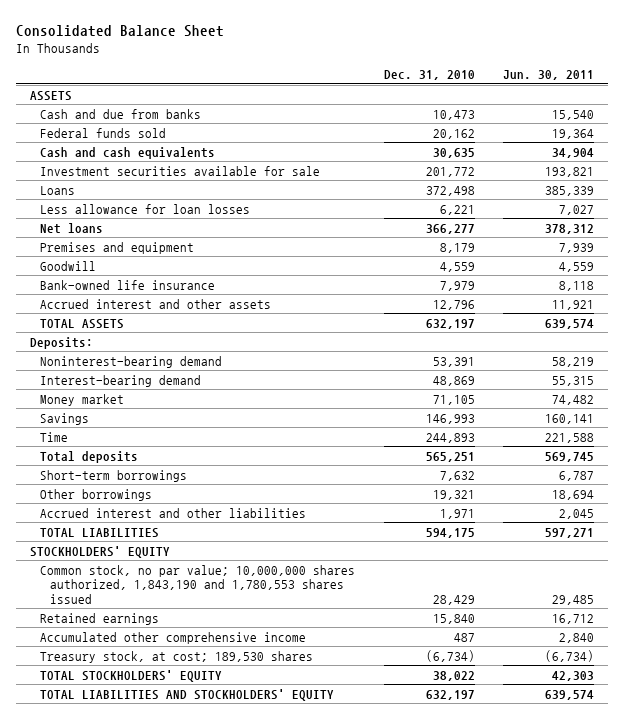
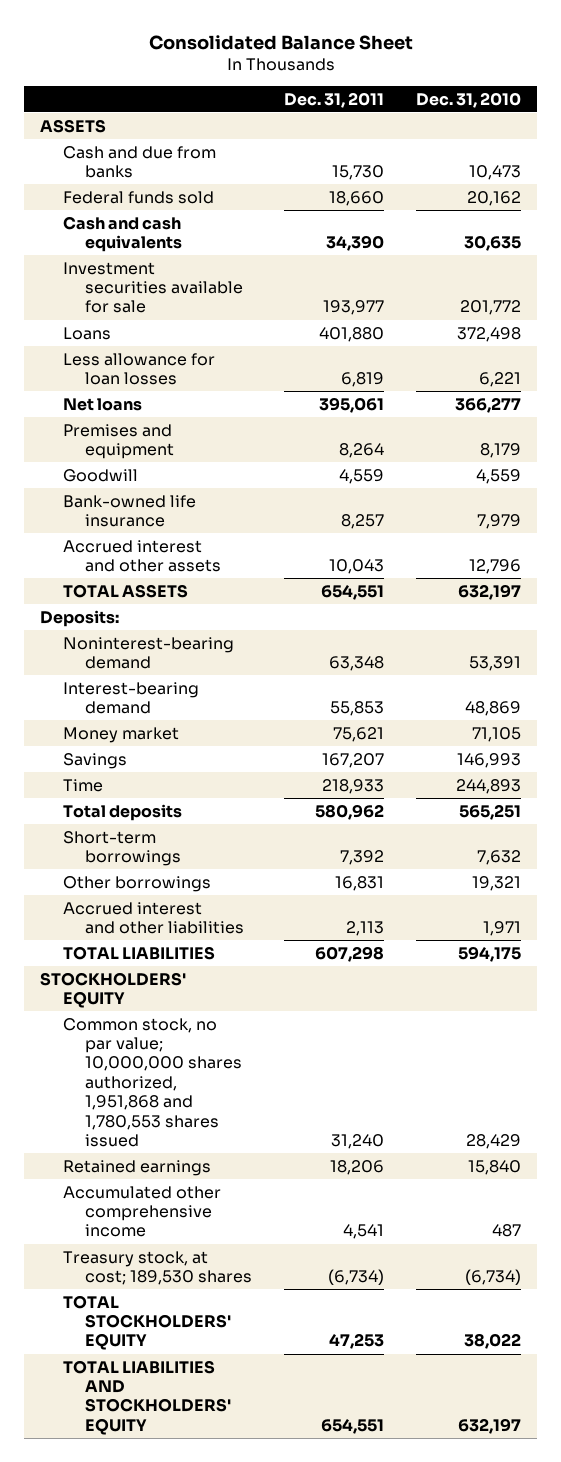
[502,70,594,81] Jun. 30, 2011 -> none
none -> [284,91,385,108] Dec. 31, 2011
[40,564,356,604] Common stock, no par value; 10,000,000 shares authorized, 1,843,190 and 1,780,553 shares issued -> [62,1017,243,1147] Common stock, no par value; 10,000,000 shares authorized, 1,951,868 and 1,780,553 shares issued

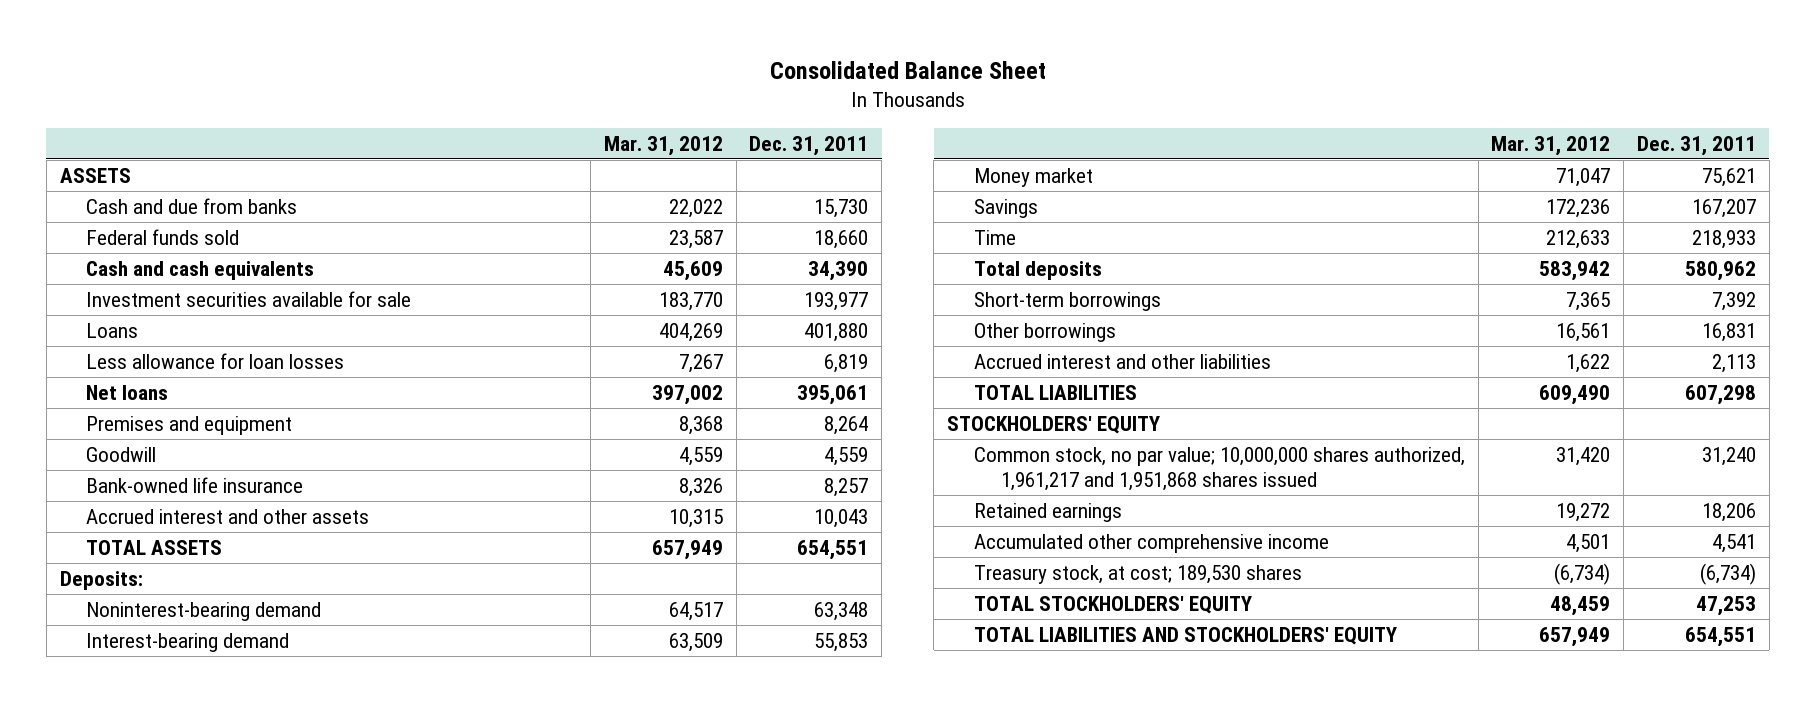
[416,91,522,108] Dec. 31, 2010 -> none
none -> [603,135,723,156] Mar. 31, 2012
[62,1017,243,1147] Common stock, no par value; 10,000,000 shares authorized, 1,951,868 and 1,780,553 shares issued -> [973,446,1465,491] Common stock, no par value; 10,000,000 shares authorized, 1,961,217 and 1,951,868 shares issued

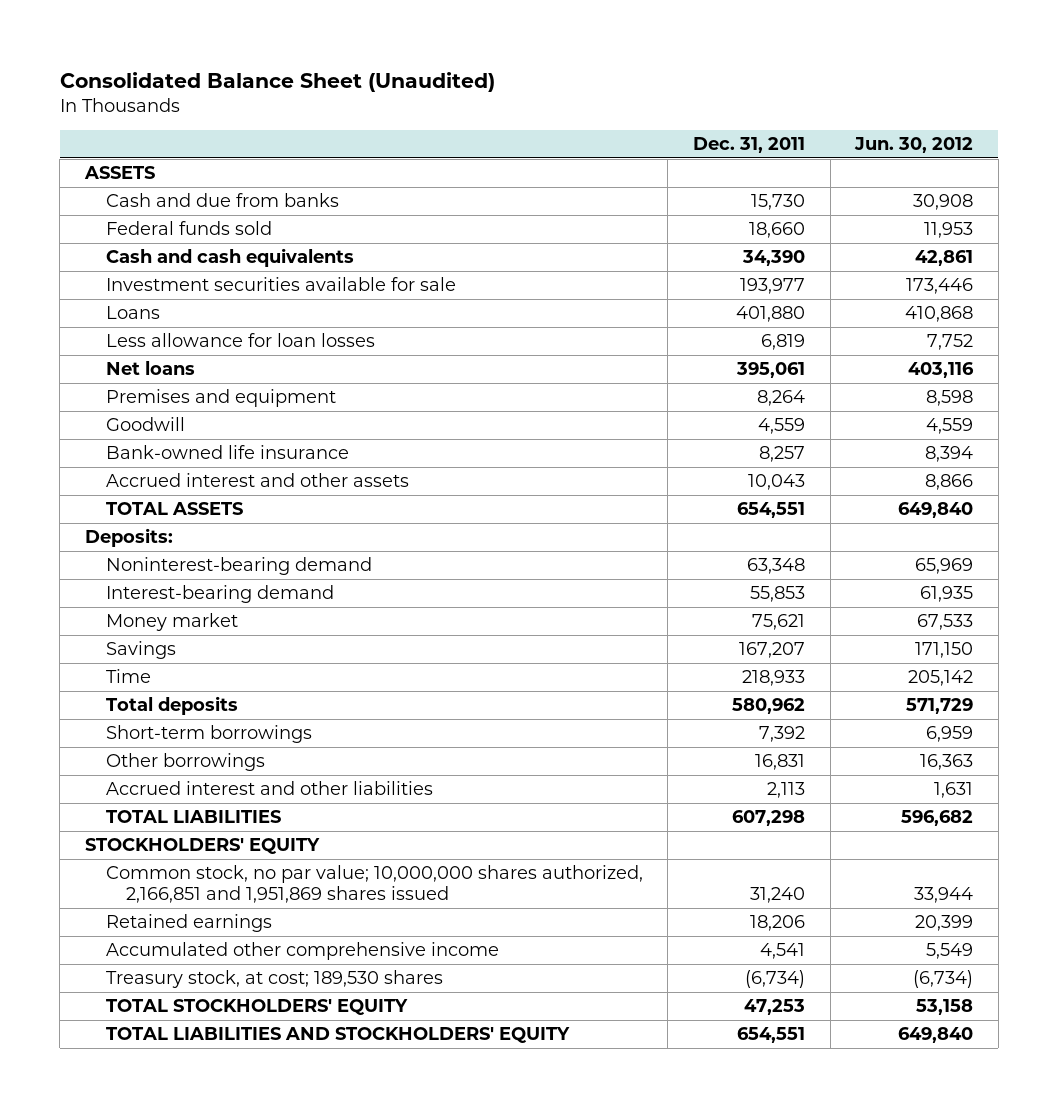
[769,60,1046,79] Consolidated Balance Sheet -> [59,71,495,92] Consolidated Balance Sheet (Unaudited)
[603,135,723,156] Mar. 31, 2012 -> none
none -> [854,136,974,153] Jun. 30, 2012
[973,446,1465,491] Common stock, no par value; 10,000,000 shares authorized, 1,961,217 and 1,951,868 shares issued -> [105,865,643,904] Common stock, no par value; 10,000,000 shares authorized, 2,166,851 and 1,951,869 shares issued

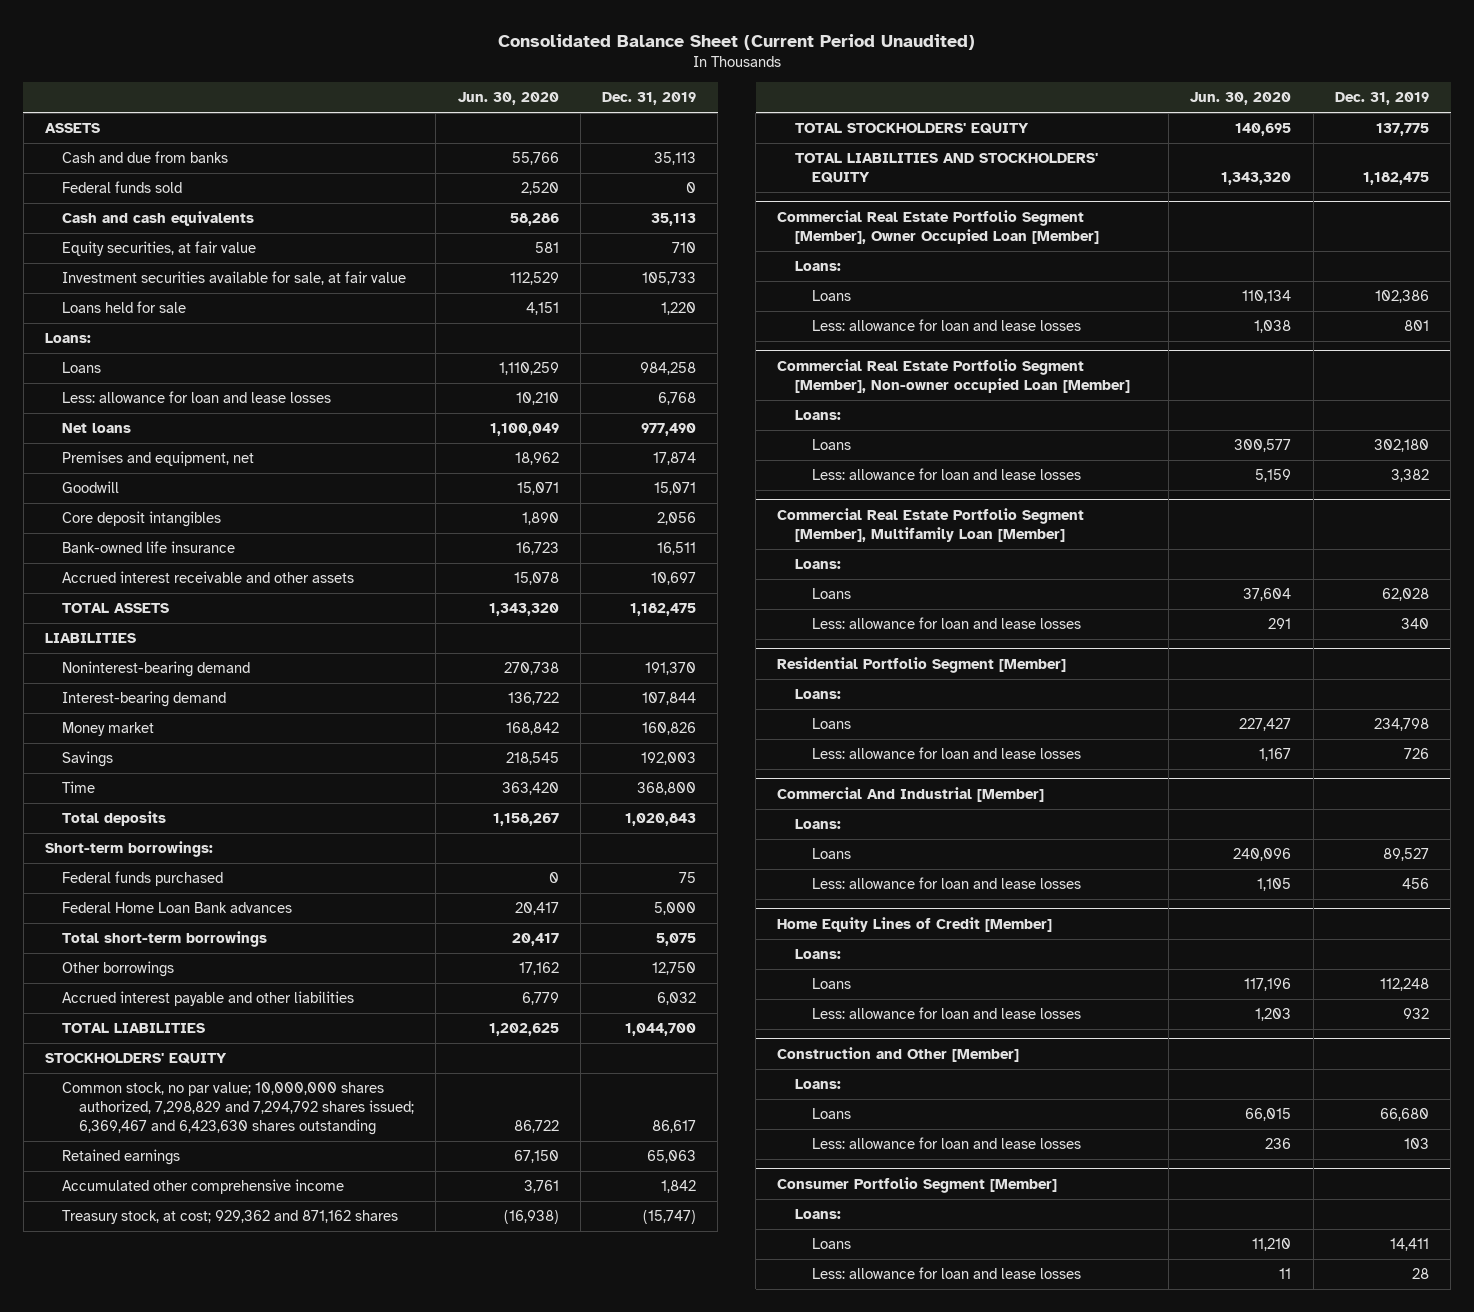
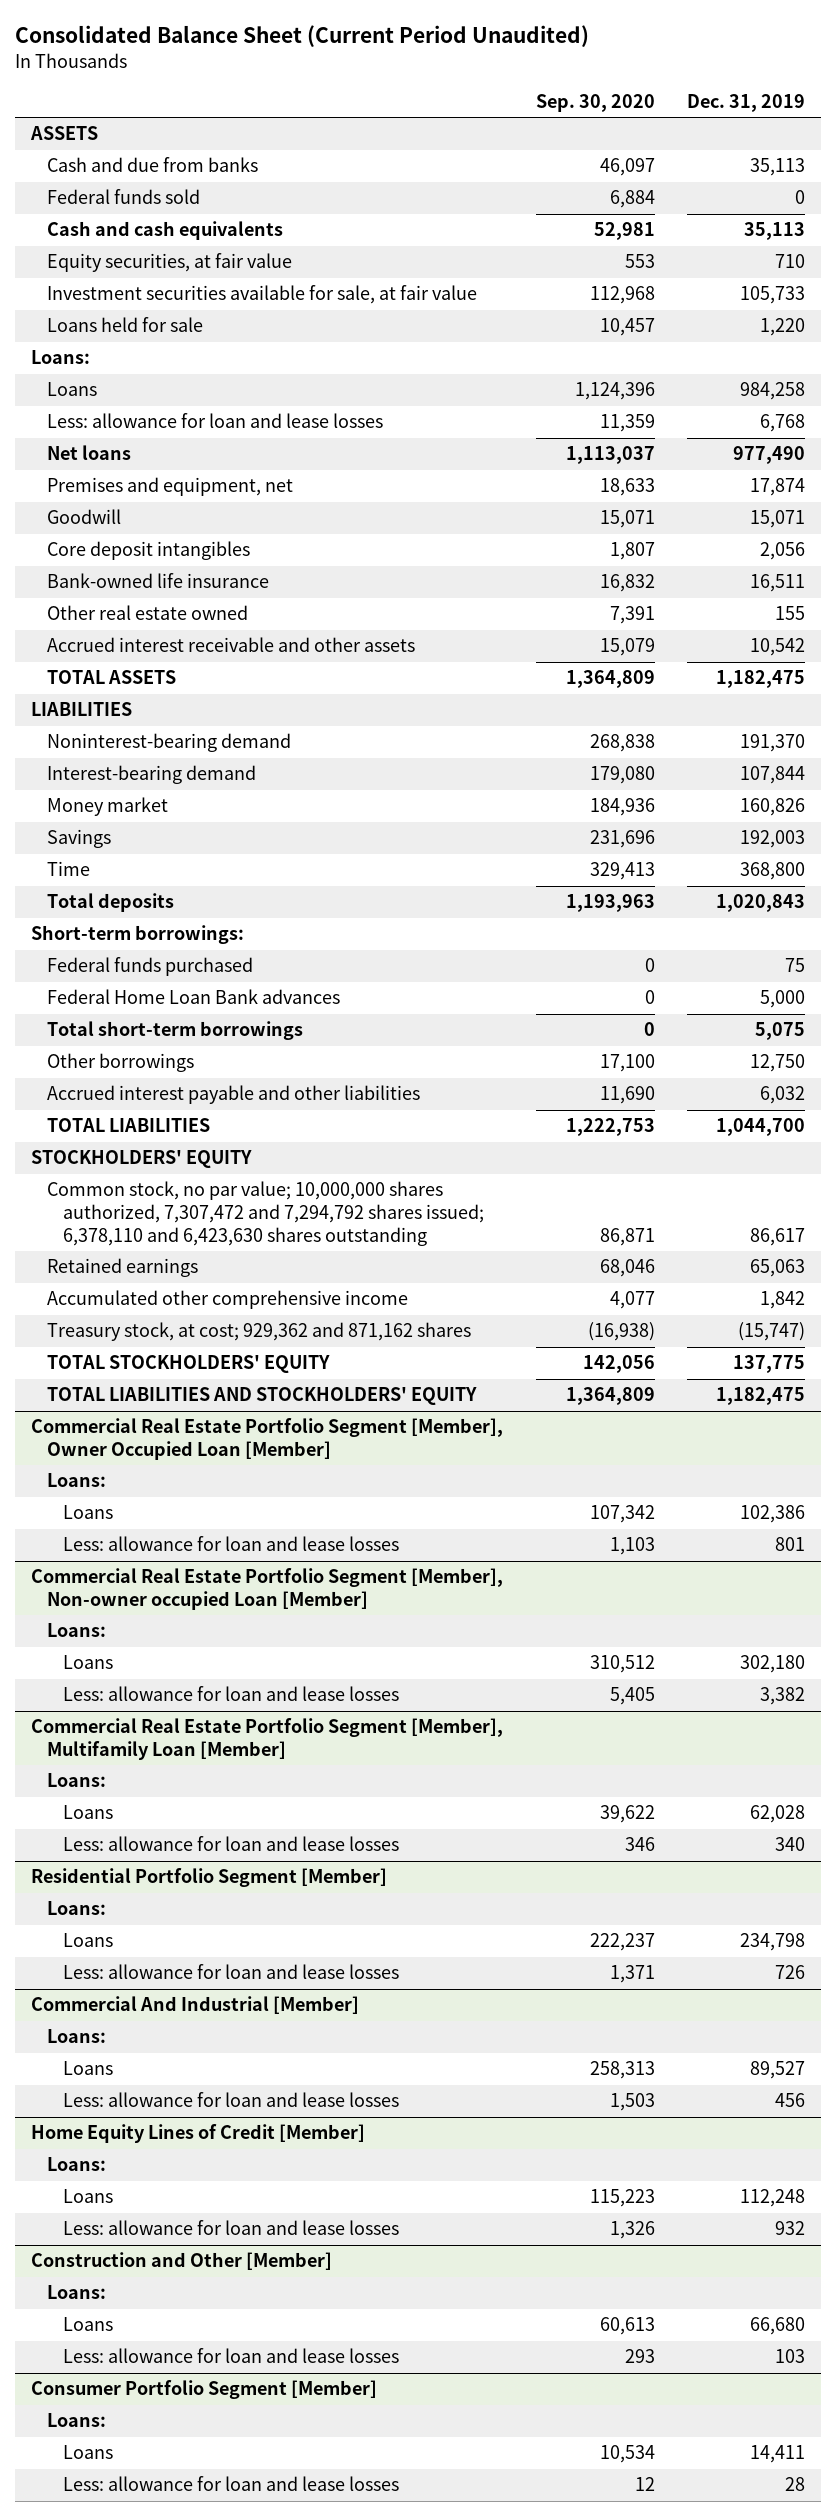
[457,92,559,106] Jun. 30, 2020 -> none
none -> [535,94,655,113] Sep. 30, 2020
none -> [47,605,249,621] Other real estate owned
[651,572,697,586] 10,697 -> [750,638,806,657] 10,542
[62,1082,415,1136] Common stock, no par value; 10,000,000 shares authorized, 7,298,829 and 7,294,792 shares issued; 6,369,467 and 6,423,630 shares outstanding -> [47,1181,484,1246] Common stock, no par value; 10,000,000 shares authorized, 7,307,472 and 7,294,792 shares issued; 6,378,110 and 6,423,630 shares outstanding

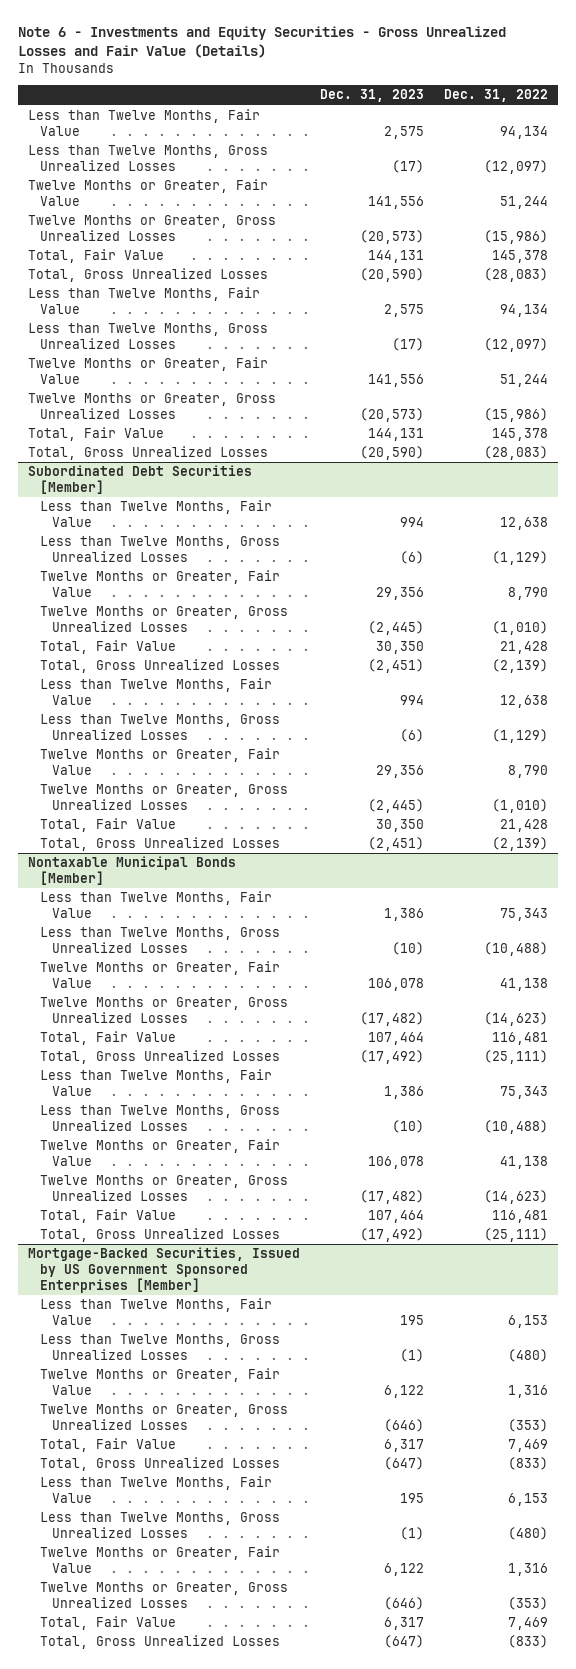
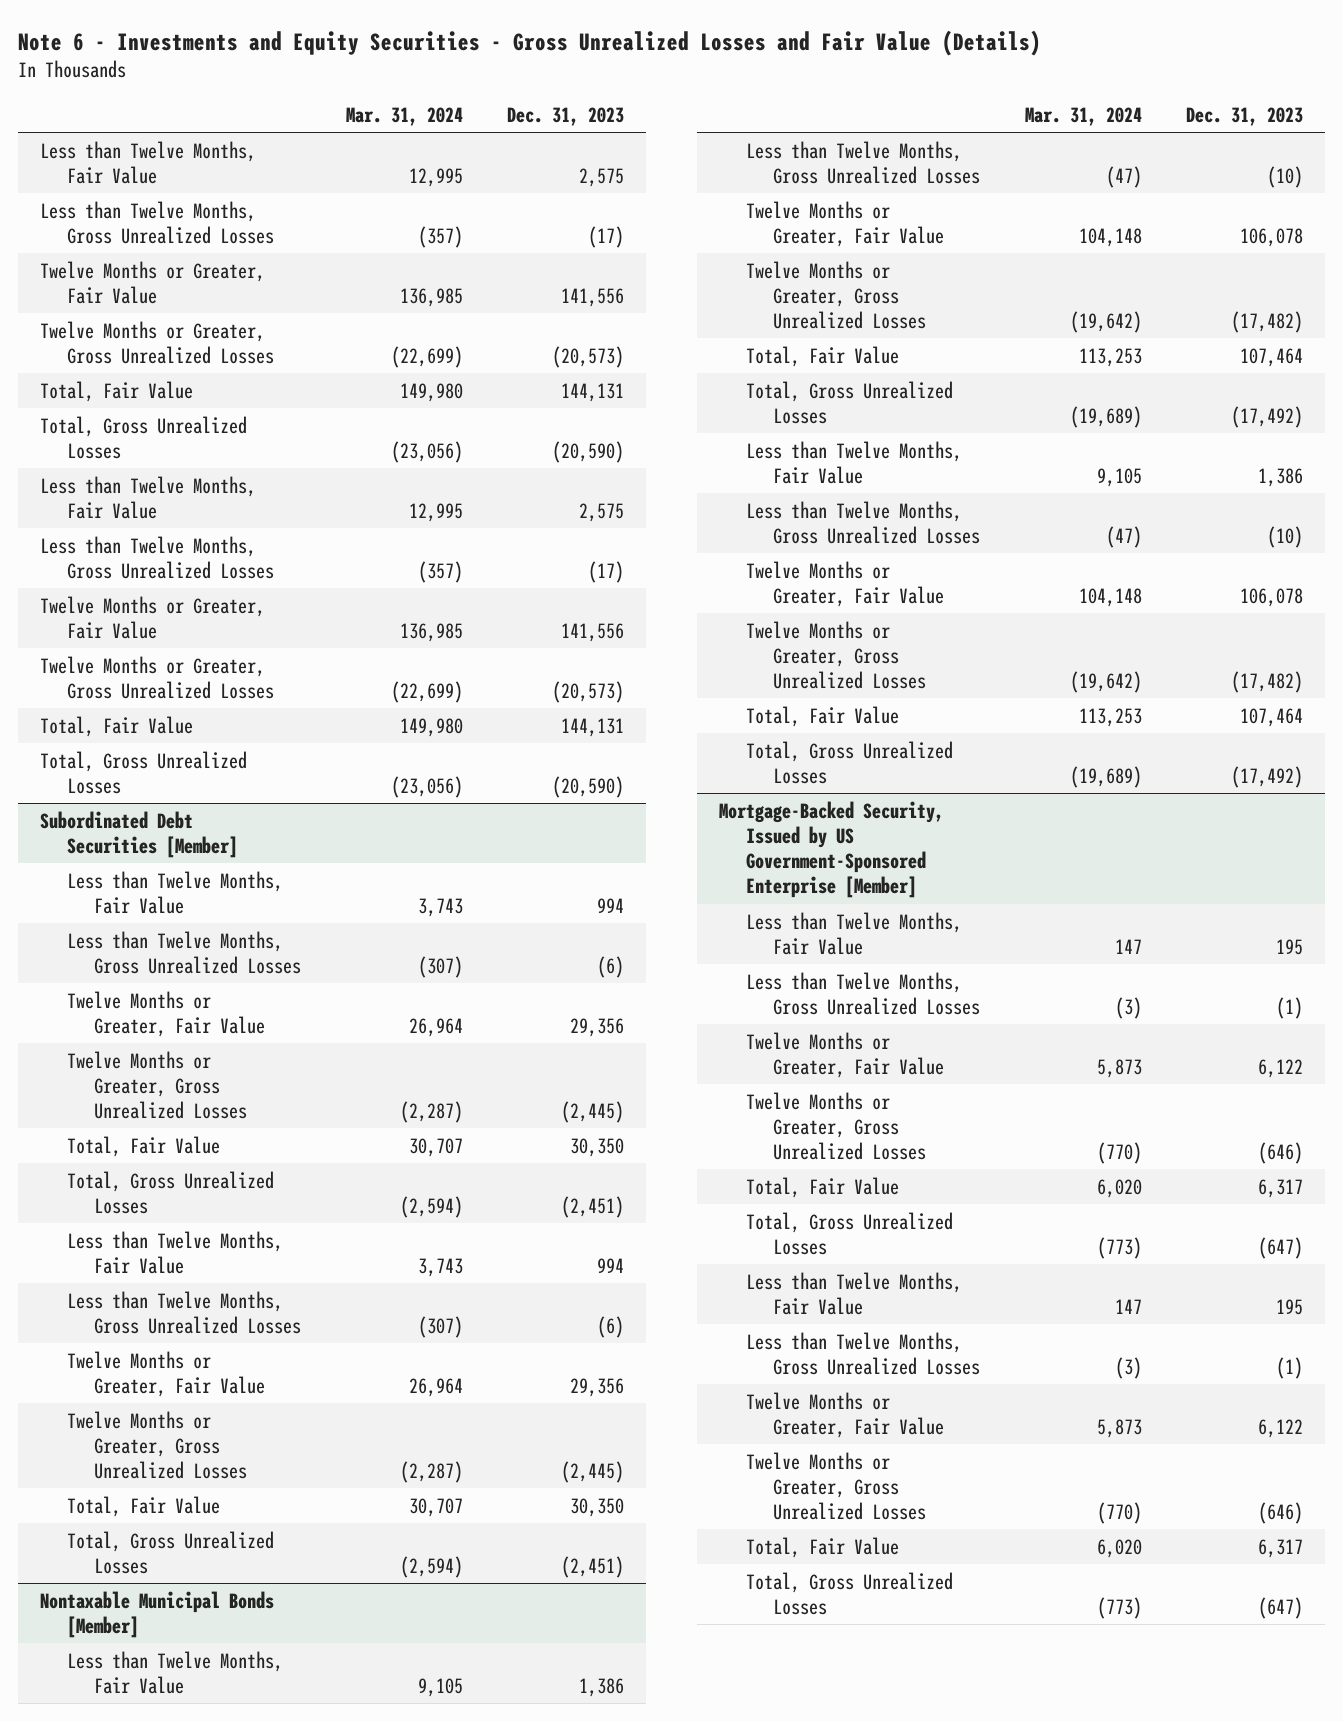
[443,89,548,103] Dec. 31, 2022 -> none
none -> [345,107,463,127] Mar. 31, 2024
[27,1247,300,1293] Mortgage-Backed Securities, Issued by US Government Sponsored Enterprises [Member] -> [719,800,945,899] Mortgage-Backed Security, Issued by US Government-Sponsored Enterprise [Member]

